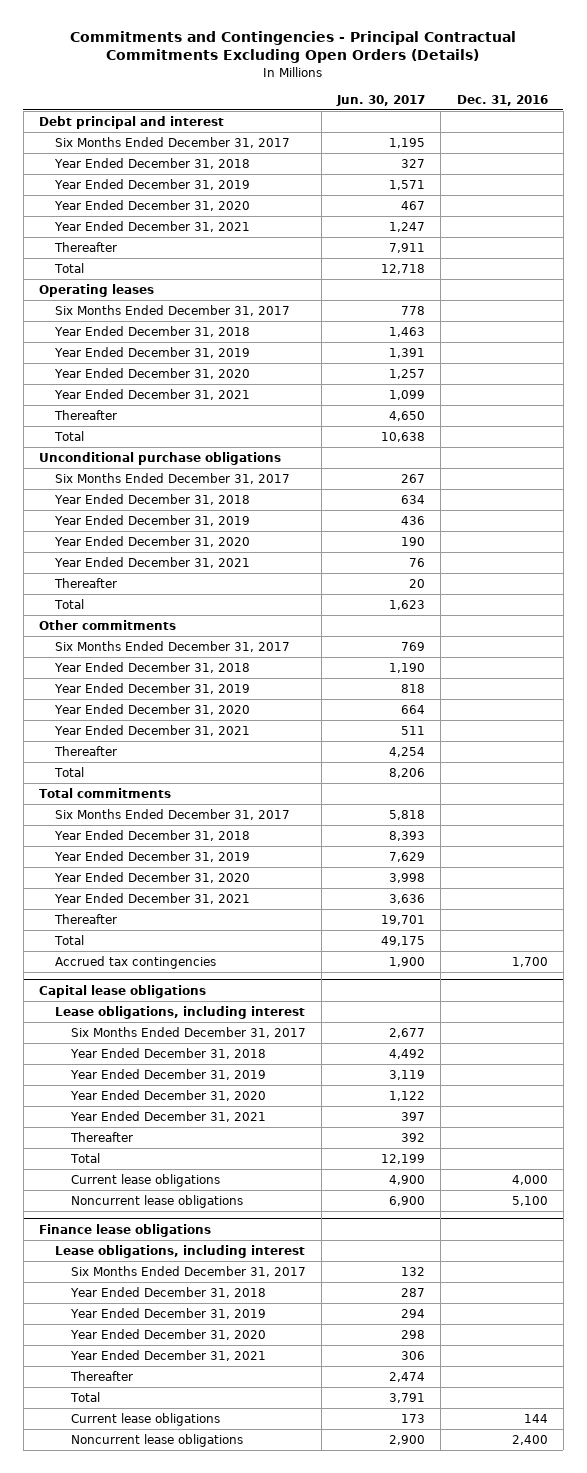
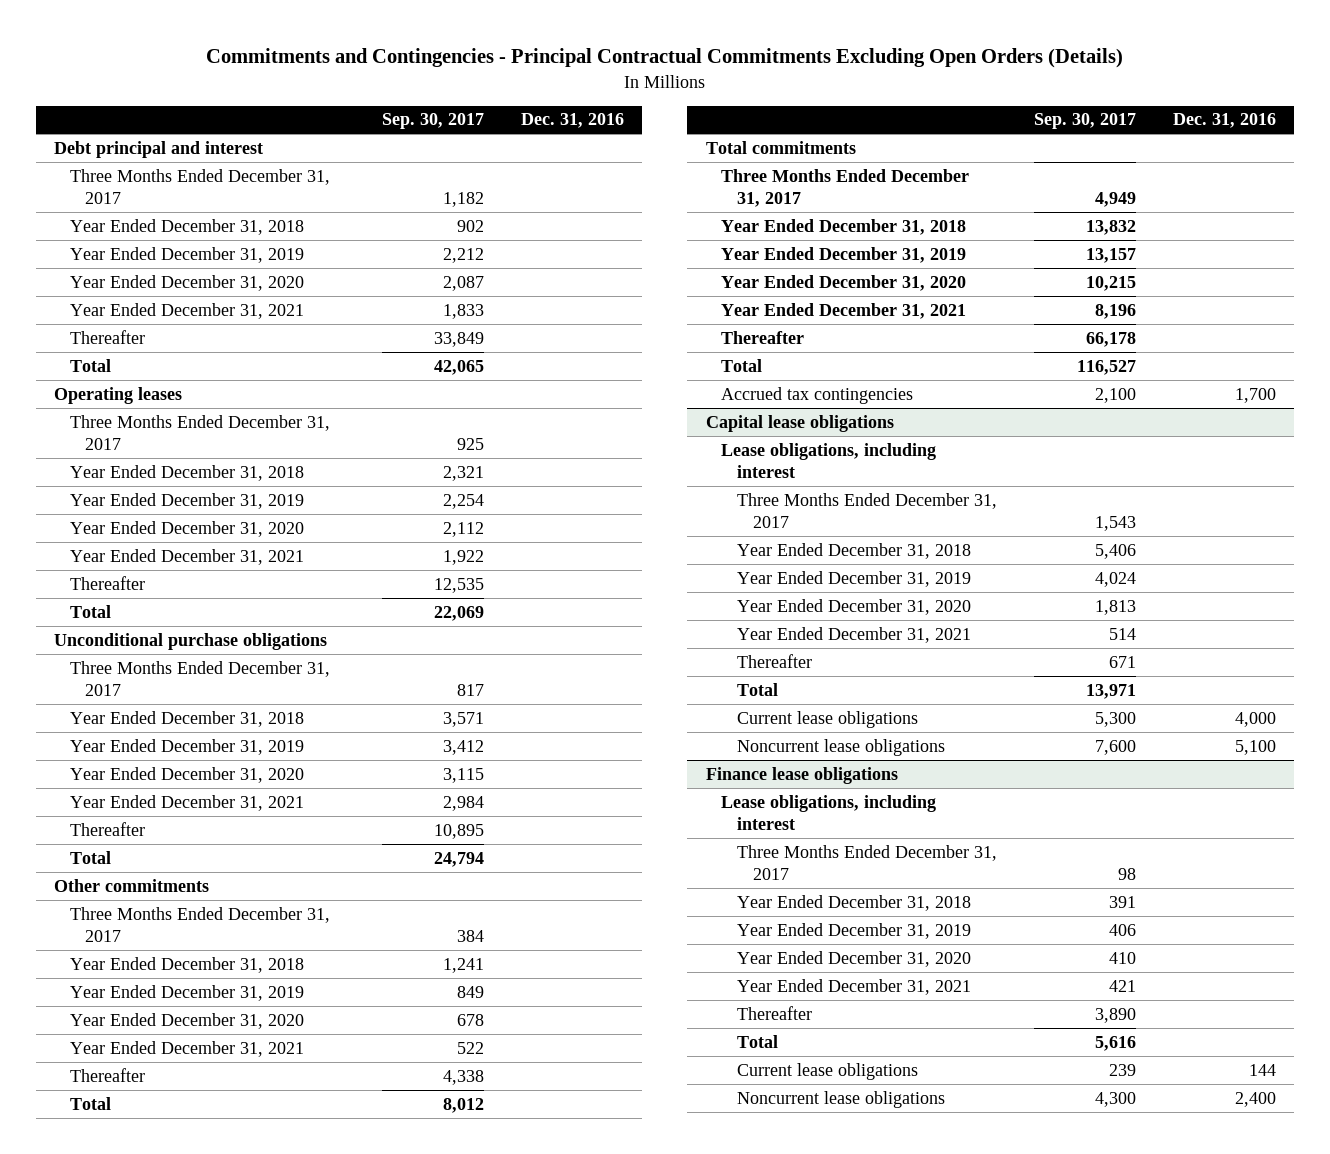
[336,94,426,106] Jun. 30, 2017 -> none
none -> [382,113,485,130] Sep. 30, 2017
[54,136,290,148] Six Months Ended December 31, 2017 -> [69,168,330,204] Three Months Ended December 31, 2017
[54,304,290,316] Six Months Ended December 31, 2017 -> [69,414,330,450] Three Months Ended December 31, 2017
[54,472,290,484] Six Months Ended December 31, 2017 -> [69,660,330,696] Three Months Ended December 31, 2017
[54,640,290,652] Six Months Ended December 31, 2017 -> [69,906,330,942] Three Months Ended December 31, 2017
[54,808,290,820] Six Months Ended December 31, 2017 -> [721,168,970,207] Three Months Ended December 31, 2017
[70,1026,306,1038] Six Months Ended December 31, 2017 -> [736,492,997,528] Three Months Ended December 31, 2017
[70,1265,306,1277] Six Months Ended December 31, 2017 -> [736,844,997,880] Three Months Ended December 31, 2017

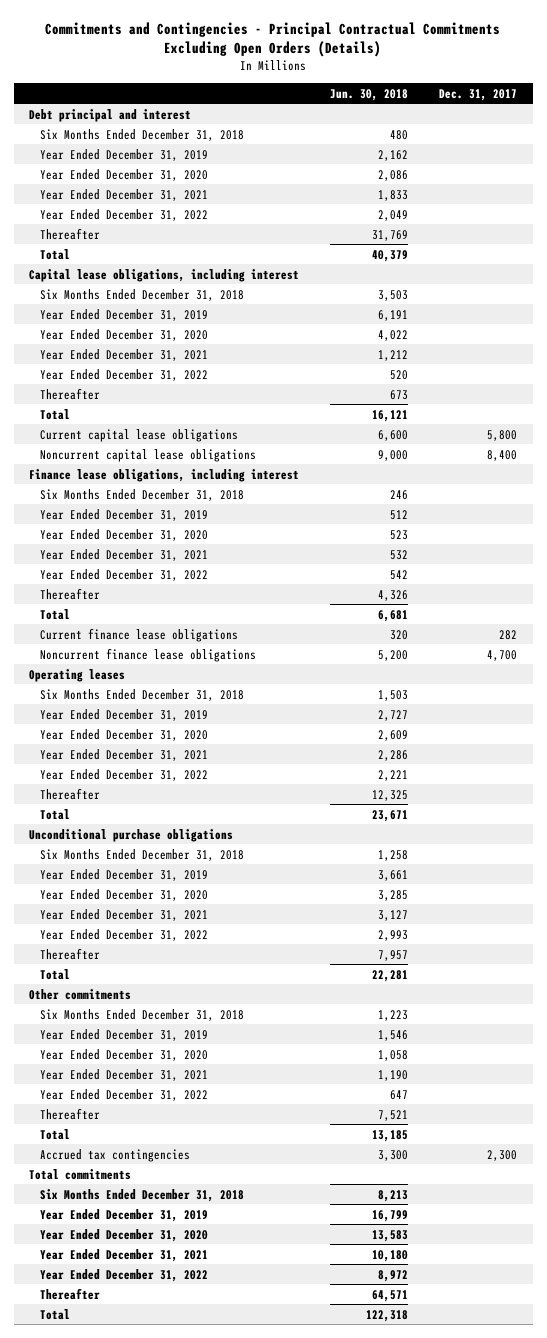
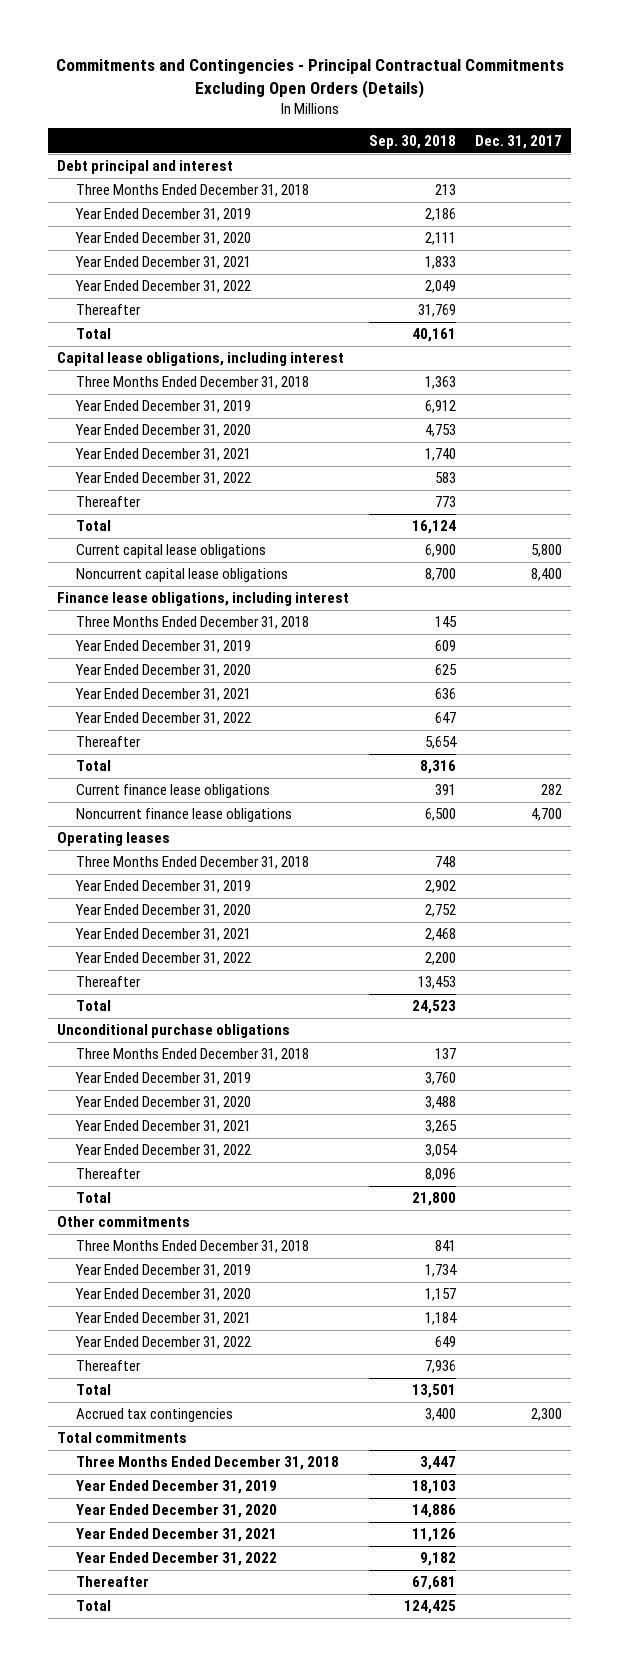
[330,88,409,101] Jun. 30, 2018 -> none
none -> [368,134,456,149] Sep. 30, 2018
[40,128,245,141] Six Months Ended December 31, 2018 -> [75,184,309,198] Three Months Ended December 31, 2018
[40,288,245,301] Six Months Ended December 31, 2018 -> [75,376,309,390] Three Months Ended December 31, 2018
[40,488,245,501] Six Months Ended December 31, 2018 -> [75,616,309,630] Three Months Ended December 31, 2018
[40,688,245,701] Six Months Ended December 31, 2018 -> [75,856,309,870] Three Months Ended December 31, 2018
[40,848,245,861] Six Months Ended December 31, 2018 -> [75,1048,309,1062] Three Months Ended December 31, 2018
[40,1008,245,1021] Six Months Ended December 31, 2018 -> [75,1240,309,1254] Three Months Ended December 31, 2018
[40,1188,245,1202] Six Months Ended December 31, 2018 -> [75,1456,339,1471] Three Months Ended December 31, 2018

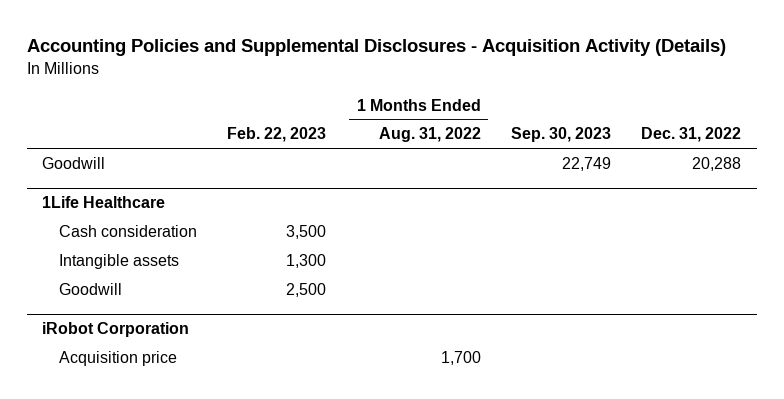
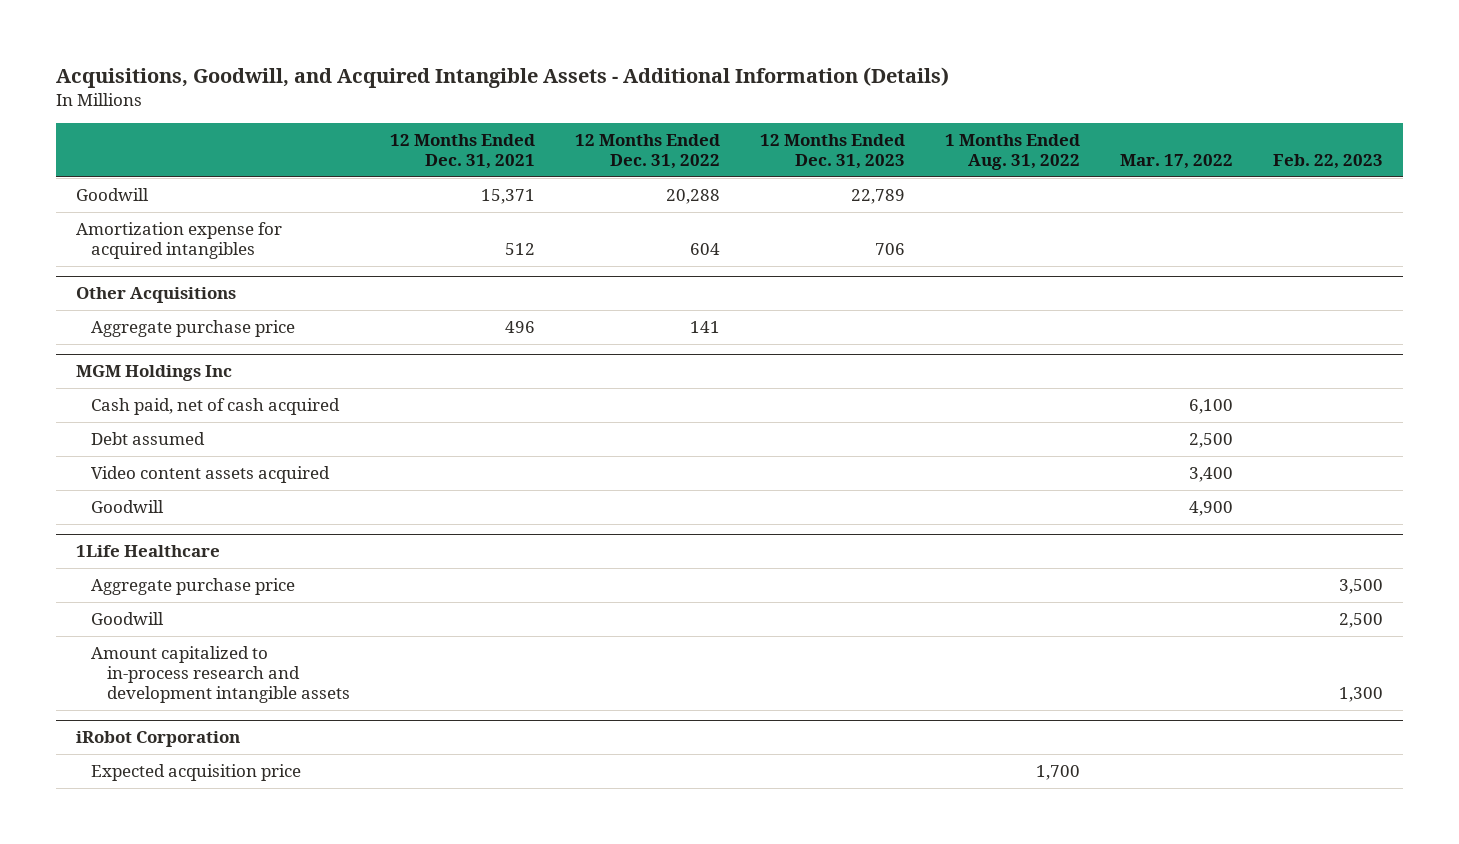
[27,39,727,57] Accounting Policies and Supplemental Disclosures - Acquisition Activity (Details) -> [55,66,949,88] Acquisitions, Goodwill, and Acquired Intangible Assets - Additional Information (Details)
[511,127,612,143] Sep. 30, 2023 -> none
[641,127,742,143] Dec. 31, 2022 -> none
none -> [390,134,536,170] 12 Months Ended Dec. 31, 2021
none -> [575,134,721,170] 12 Months Ended Dec. 31, 2022
none -> [760,134,906,170] 12 Months Ended Dec. 31, 2023
none -> [1120,154,1234,170] Mar. 17, 2022
none -> [75,222,282,260] Amortization expense for acquired intangibles
none -> [75,287,236,304] Other Acquisitions
none -> [91,320,296,338] Aggregate purchase price
none -> [75,365,232,382] MGM Holdings Inc
none -> [91,398,341,416] Cash paid, net of cash acquired
none -> [91,432,206,446] Debt assumed
none -> [91,466,331,484] Video content assets acquired
none -> [91,500,165,514] Goodwill
[59,224,198,237] Cash consideration -> none
[59,253,180,269] Intangible assets -> none
none -> [91,578,296,596] Aggregate purchase price
none -> [91,646,351,704] Amount capitalized to in-process research and development intangible assets
[59,350,178,366] Acquisition price -> [91,764,302,782] Expected acquisition price

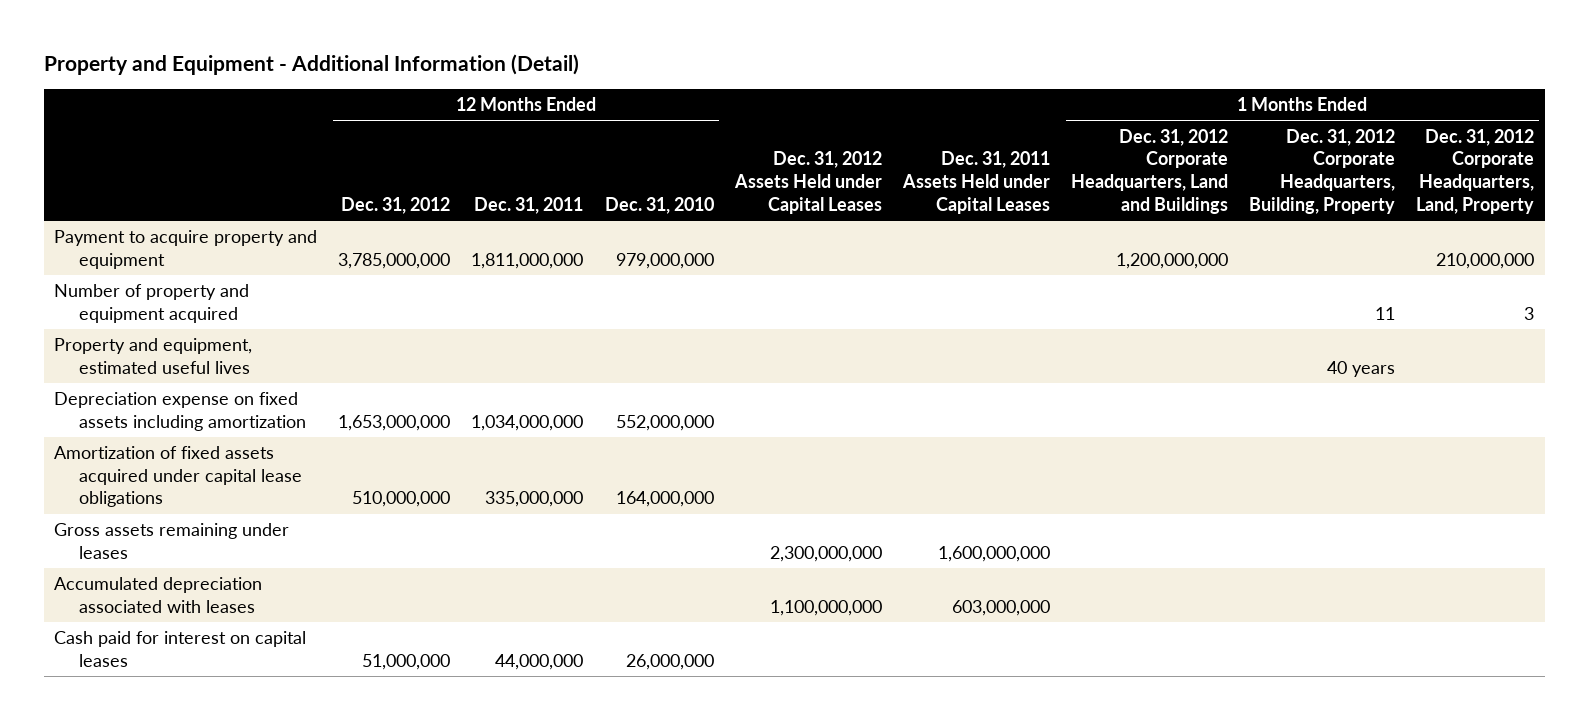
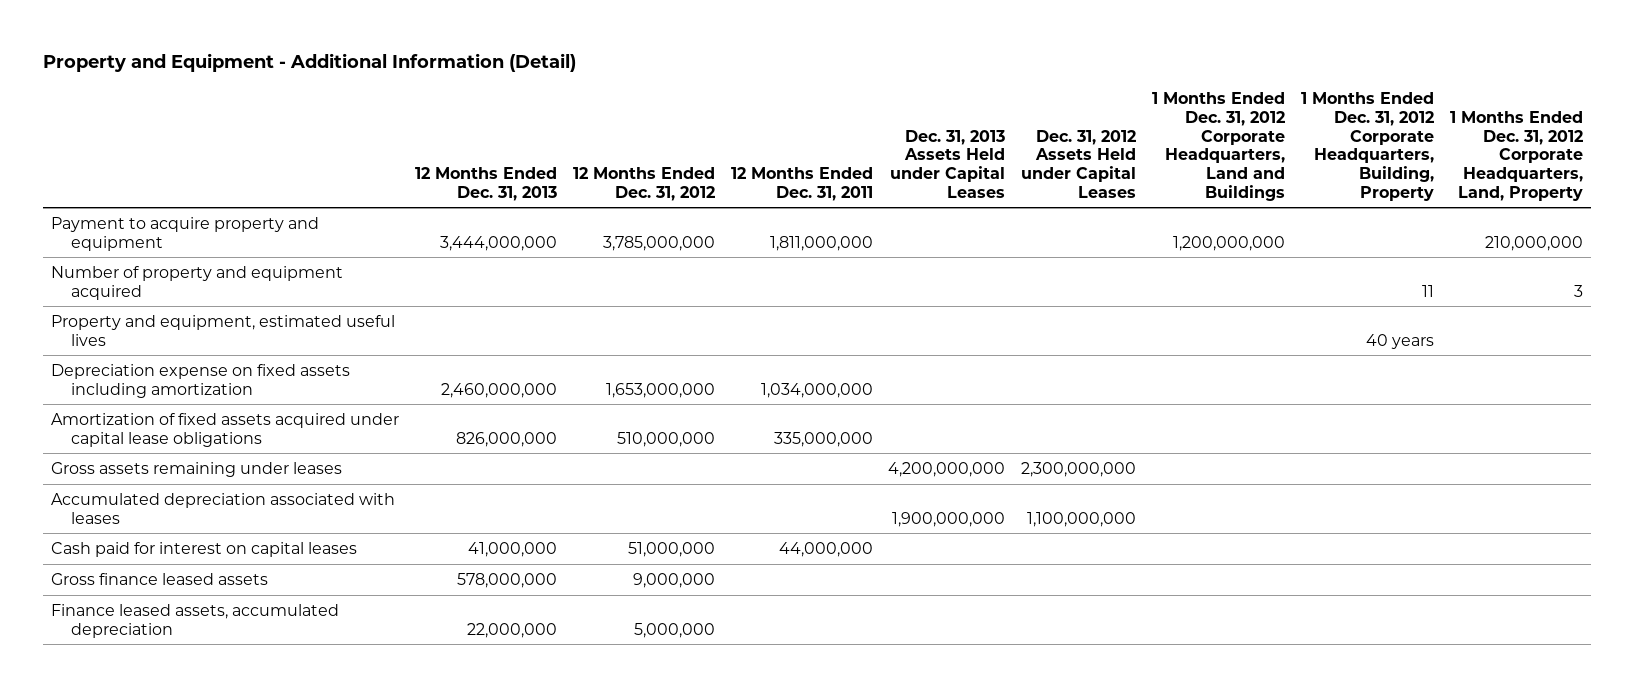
[604,196,714,214] Dec. 31, 2010 -> none
[901,151,1050,214] Dec. 31, 2011 Assets Held under Capital Leases -> none
none -> [414,166,557,201] 12 Months Ended Dec. 31, 2013
none -> [890,129,1006,198] Dec. 31, 2013 Assets Held under Capital Leases
none -> [50,572,268,585] Gross finance leased assets
none -> [50,603,339,638] Finance leased assets, accumulated depreciation

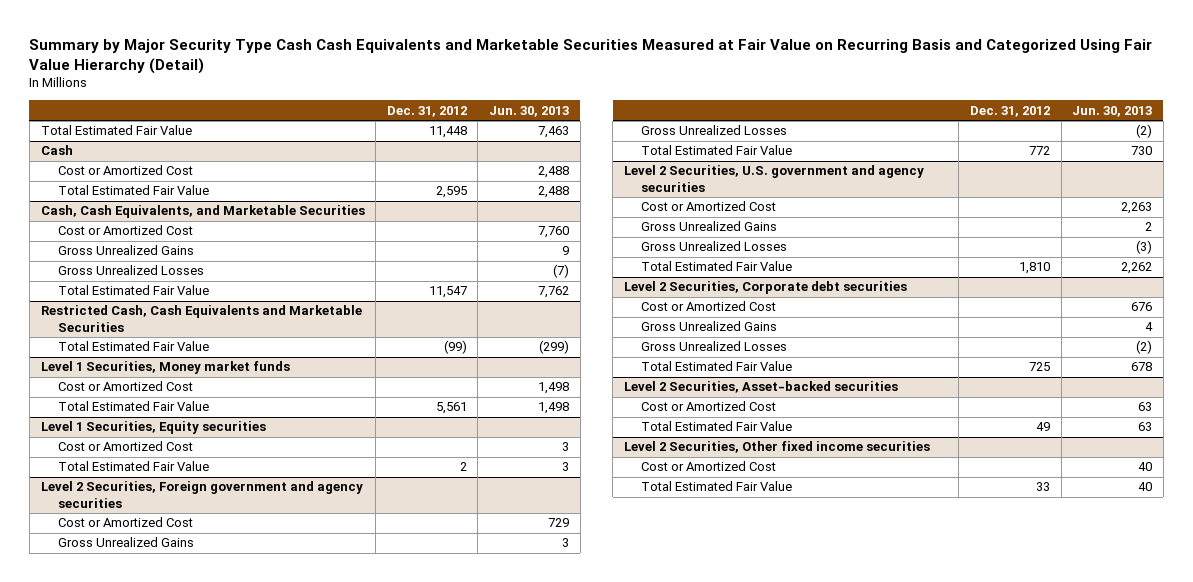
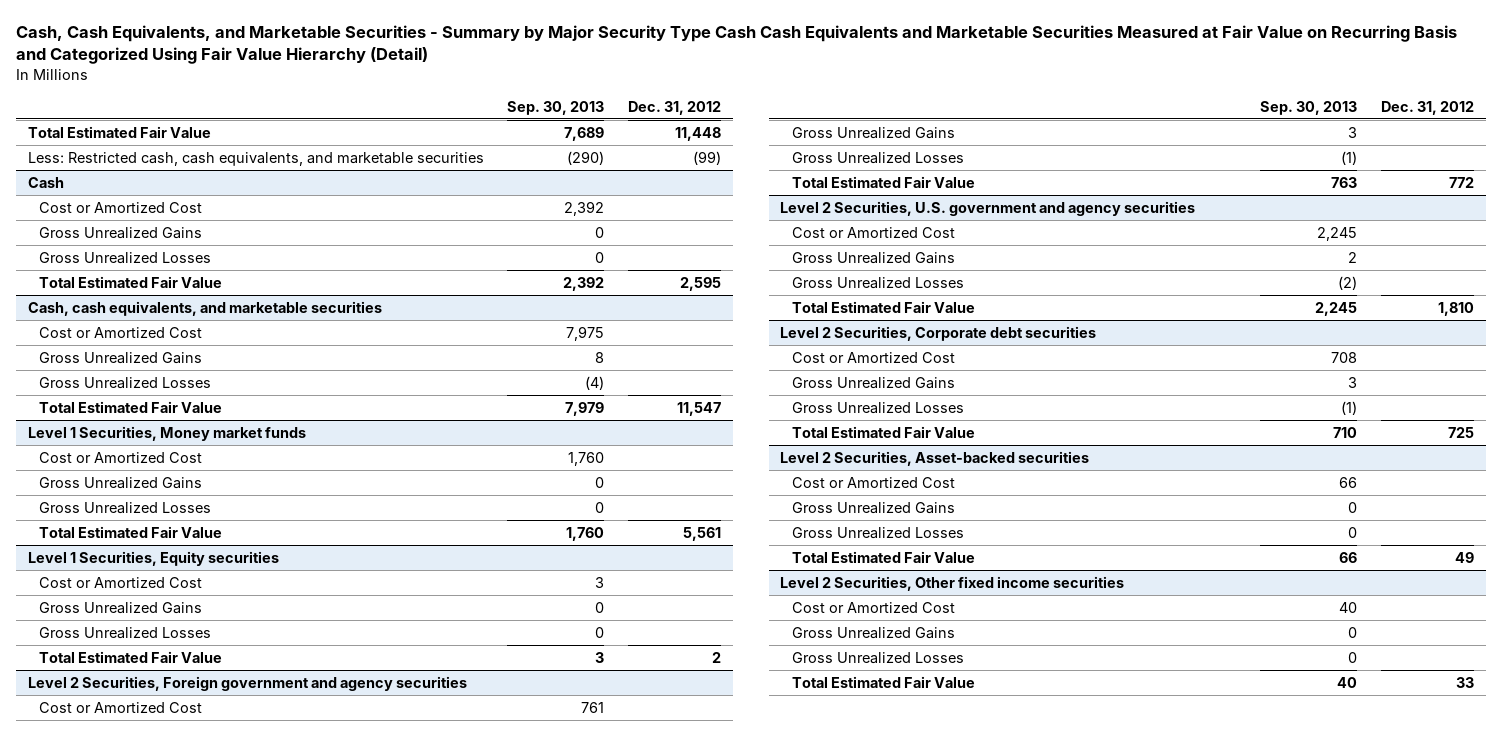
[29,38,1153,74] Summary by Major Security Type Cash Cash Equivalents and Marketable Securities Measured at Fair Value on Recurring Basis and Categorized Using Fair Value Hierarchy (Detail) -> [15,25,1457,65] Cash, Cash Equivalents, and Marketable Securities - Summary by Major Security Type Cash Cash Equivalents and Marketable Securities Measured at Fair Value on Recurring Basis and Categorized Using Fair Value Hierarchy (Detail)
[488,105,569,117] Jun. 30, 2013 -> none
none -> [507,100,605,115] Sep. 30, 2013
none -> [27,151,484,166] Less: Restricted cash, cash equivalents, and marketable securities
none -> [39,226,203,239] Gross Unrealized Gains
none -> [39,251,212,264] Gross Unrealized Losses
[40,205,365,219] Cash, Cash Equivalents, and Marketable Securities -> [27,300,382,316] Cash, cash equivalents, and marketable securities
[40,305,362,332] Restricted Cash, Cash Equivalents and Marketable Securities -> none
[57,341,209,352] Total Estimated Fair Value -> none
none -> [39,476,203,489] Gross Unrealized Gains
none -> [39,501,212,514] Gross Unrealized Losses
none -> [39,601,203,614] Gross Unrealized Gains
none -> [39,626,212,639] Gross Unrealized Losses
none -> [792,501,956,514] Gross Unrealized Gains
none -> [792,526,965,539] Gross Unrealized Losses
none -> [792,626,956,639] Gross Unrealized Gains
none -> [792,651,965,664] Gross Unrealized Losses

